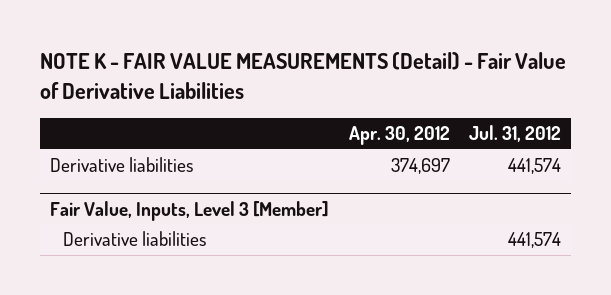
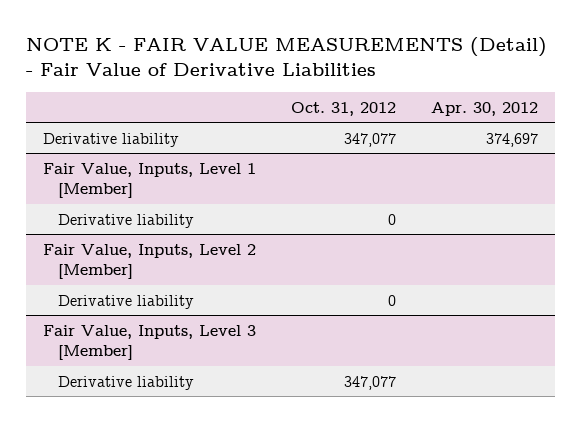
[469,125,562,143] Jul. 31, 2012 -> none
none -> [291,101,397,116] Oct. 31, 2012
[49,157,193,173] Derivative liabilities -> [43,132,180,147] Derivative liability
none -> [43,162,257,199] Fair Value, Inputs, Level 1 [Member]
none -> [58,213,195,228] Derivative liability
none -> [43,243,257,280] Fair Value, Inputs, Level 2 [Member]
none -> [58,294,195,309] Derivative liability
[63,231,207,247] Derivative liabilities -> [58,375,195,390] Derivative liability

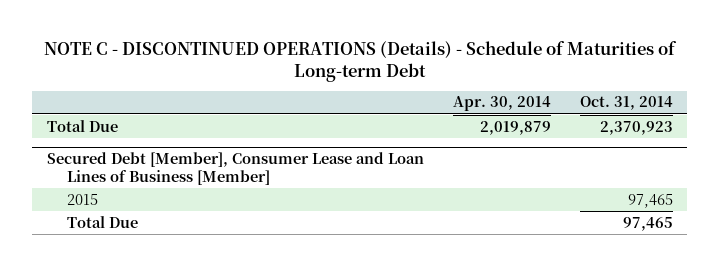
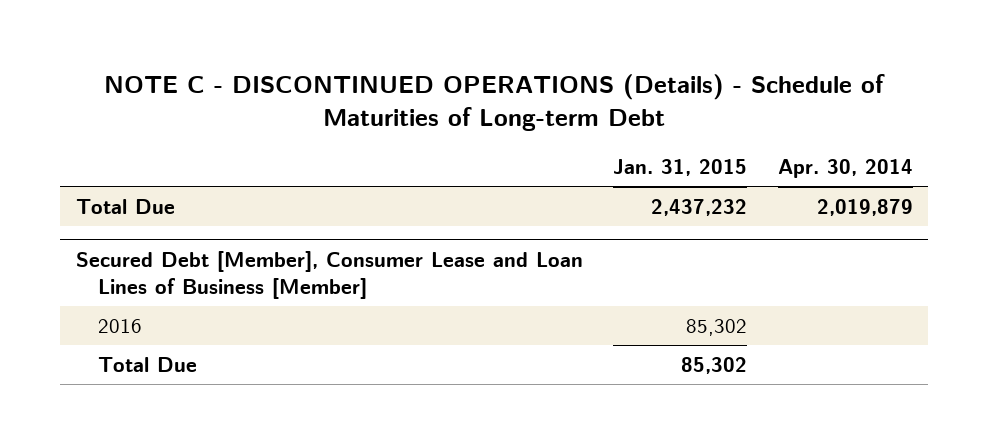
[579,96,673,111] Oct. 31, 2014 -> none
none -> [613,158,748,176] Jan. 31, 2015
[67,193,99,205] 2015 -> [98,318,143,333] 2016

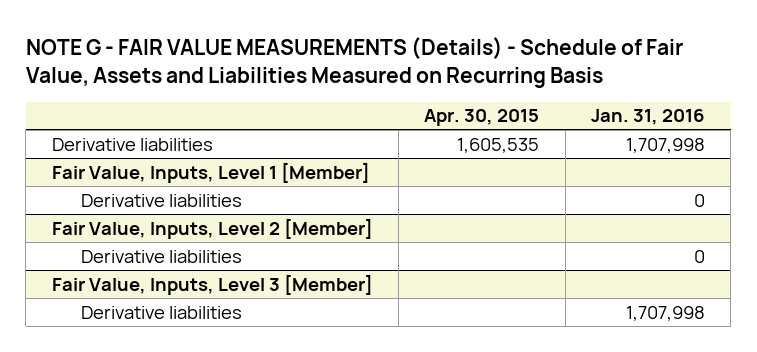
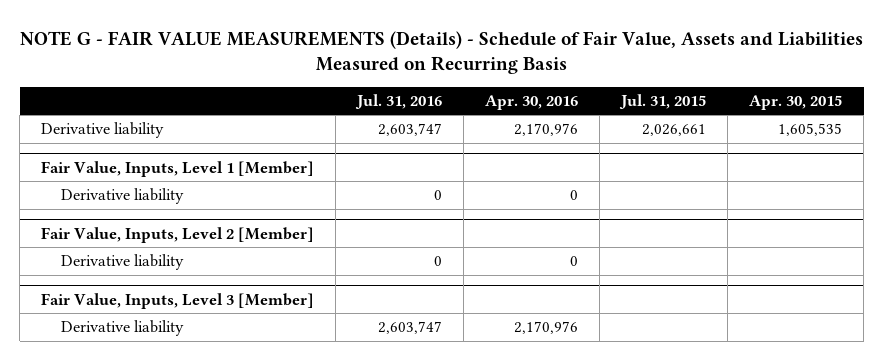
[591,109,706,126] Jan. 31, 2016 -> none
none -> [355,93,443,109] Jul. 31, 2016
none -> [485,94,579,110] Apr. 30, 2016
none -> [619,93,707,109] Jul. 31, 2015
[51,137,213,151] Derivative liabilities -> [41,122,165,139] Derivative liability
[80,193,242,207] Derivative liabilities -> none
none -> [60,188,184,205] Derivative liability
[80,249,242,263] Derivative liabilities -> none
none -> [60,254,184,271] Derivative liability
[80,305,242,319] Derivative liabilities -> none
none -> [60,320,184,337] Derivative liability

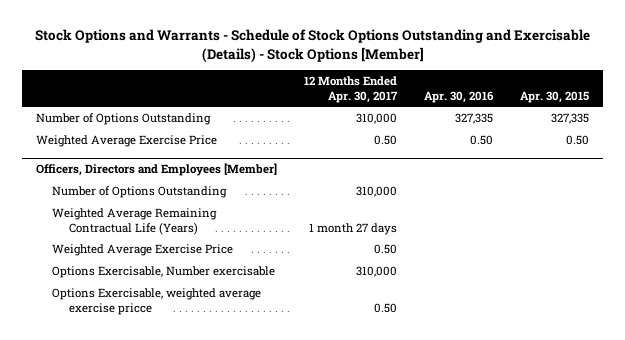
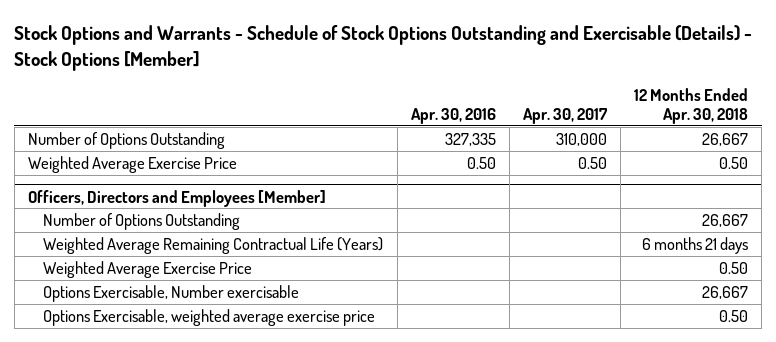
[304,76,399,103] 12 Months Ended Apr. 30, 2017 -> none
[520,90,590,103] Apr. 30, 2015 -> none
none -> [522,108,608,125] Apr. 30, 2017
none -> [634,87,749,125] 12 Months Ended Apr. 30, 2018
[52,288,262,315] Options Exercisable, weighted average exercise pricce -> [43,308,376,326] Options Exercisable, weighted average exercise price

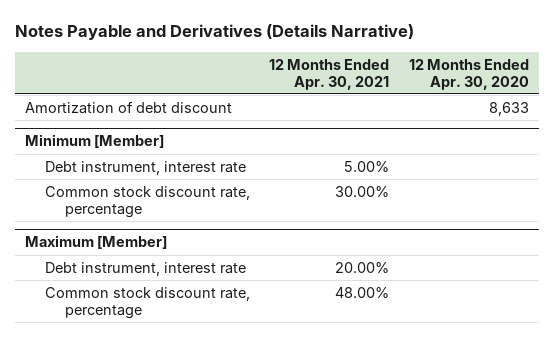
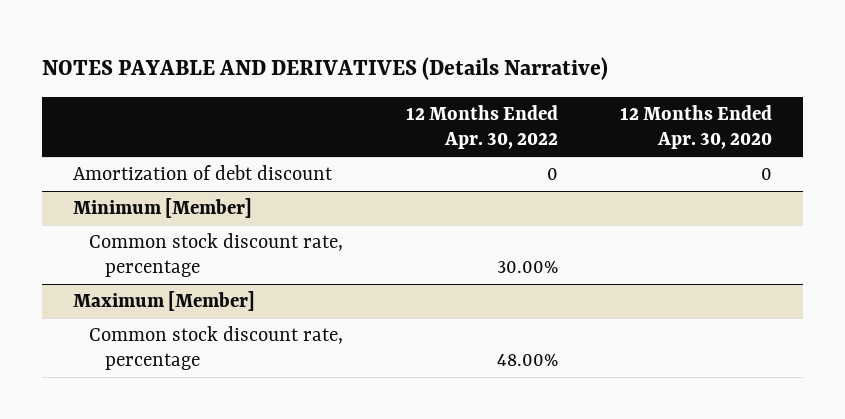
[14,24,414,41] Notes Payable and Derivatives (Details Narrative) -> [41,57,608,81] NOTES PAYABLE AND DERIVATIVES (Details Narrative)
[269,58,390,90] 12 Months Ended Apr. 30, 2021 -> none
none -> [405,105,558,150] 12 Months Ended Apr. 30, 2022
[489,101,530,116] 8,633 -> [760,168,772,181] 0
[44,160,246,175] Debt instrument, interest rate -> none
[44,261,246,276] Debt instrument, interest rate -> none

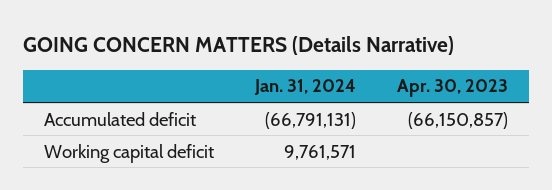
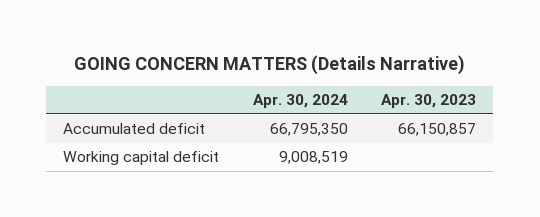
[254,79,357,96] Jan. 31, 2024 -> none
none -> [252,94,348,109] Apr. 30, 2024
[408,111,509,129] (66,150,857) -> [398,123,477,137] 66,150,857

